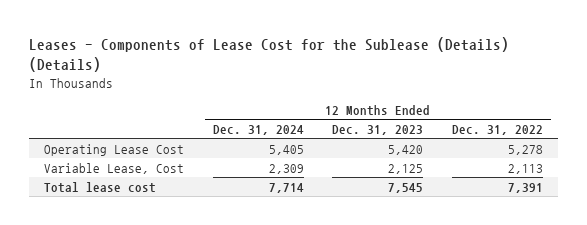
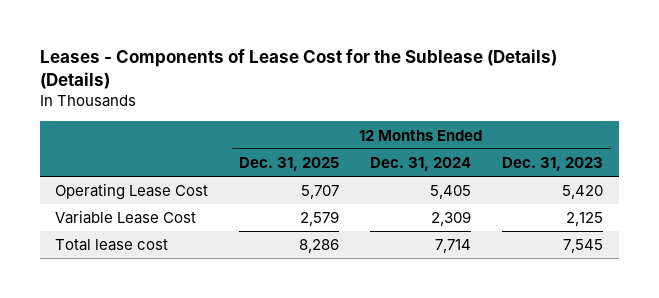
[452,124,544,135] Dec. 31, 2022 -> none
none -> [239,157,340,172] Dec. 31, 2025
[43,162,184,174] Variable Lease, Cost -> [55,210,197,225] Variable Lease Cost

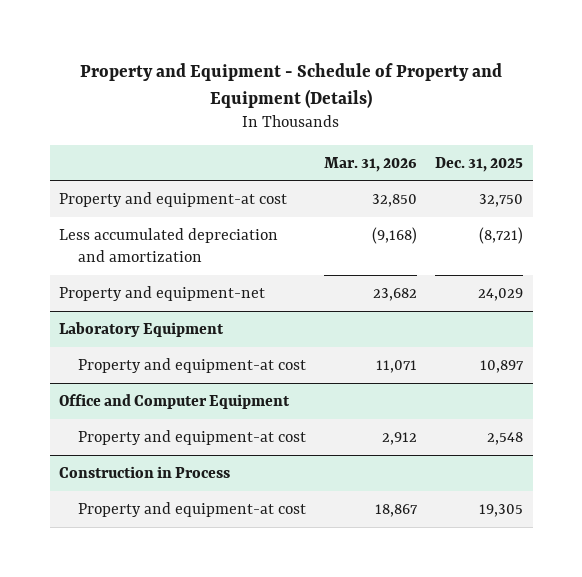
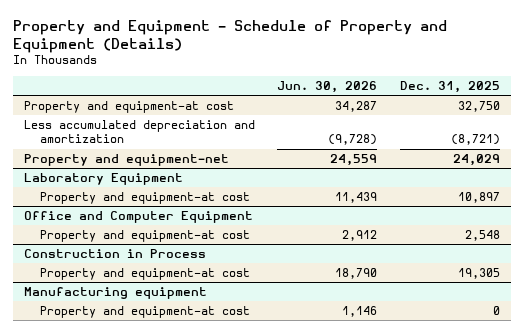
[324,156,418,172] Mar. 31, 2026 -> none
none -> [277,81,378,94] Jun. 30, 2026
none -> [23,286,207,299] Manufacturing equipment
none -> [39,305,250,318] Property and equipment-at cost

